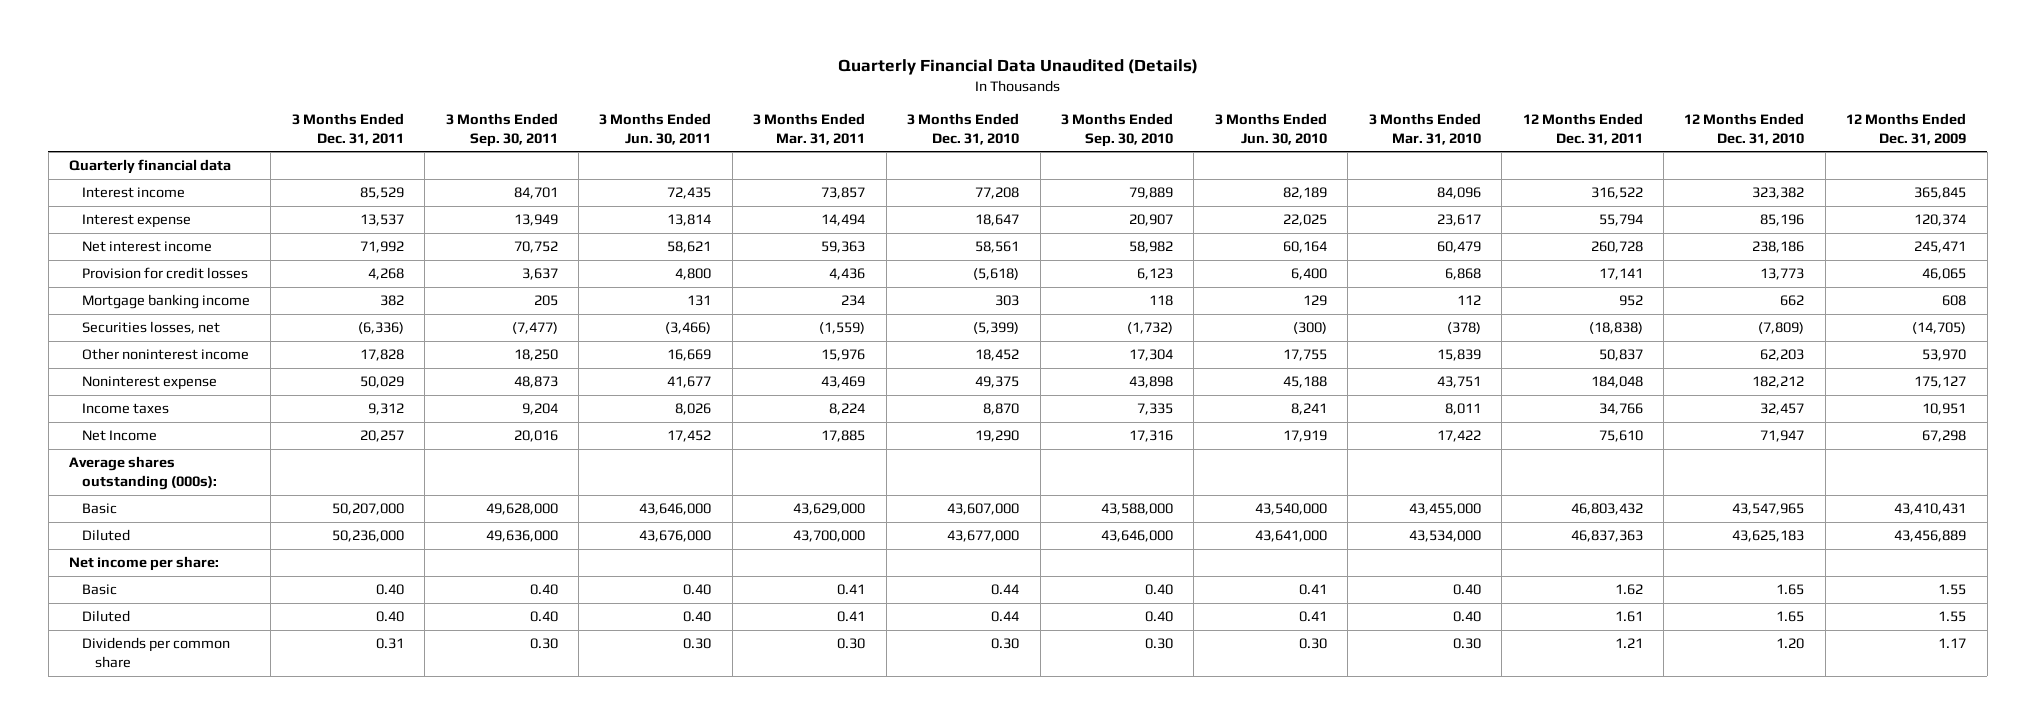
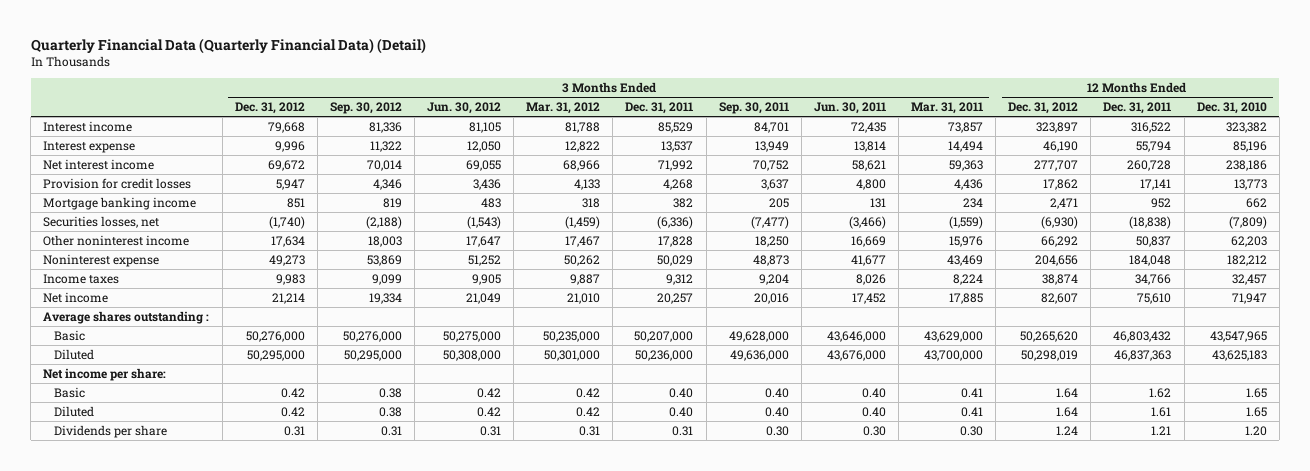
[837,58,1198,75] Quarterly Financial Data Unaudited (Details) -> [30,37,426,54] Quarterly Financial Data (Quarterly Financial Data) (Detail)
[907,112,1020,145] 3 Months Ended Dec. 31, 2010 -> none
[1061,112,1174,147] 3 Months Ended Sep. 30, 2010 -> none
[1214,112,1327,145] 3 Months Ended Jun. 30, 2010 -> none
[1368,112,1481,145] 3 Months Ended Mar. 31, 2010 -> none
[1846,112,1967,145] 12 Months Ended Dec. 31, 2009 -> none
none -> [234,101,305,114] Dec. 31, 2012
none -> [329,101,402,114] Sep. 30, 2012
none -> [427,101,502,114] Jun. 30, 2012
none -> [526,101,601,114] Mar. 31, 2012
none -> [1008,101,1079,114] Dec. 31, 2012
[69,159,232,175] Quarterly financial data -> none
[81,430,157,442] Net Income -> [43,291,109,303] Net income
[69,456,217,491] Average shares outstanding (000s): -> [43,310,210,324] Average shares outstanding :
[81,637,230,669] Dividends per common share -> [54,424,168,438] Dividends per share

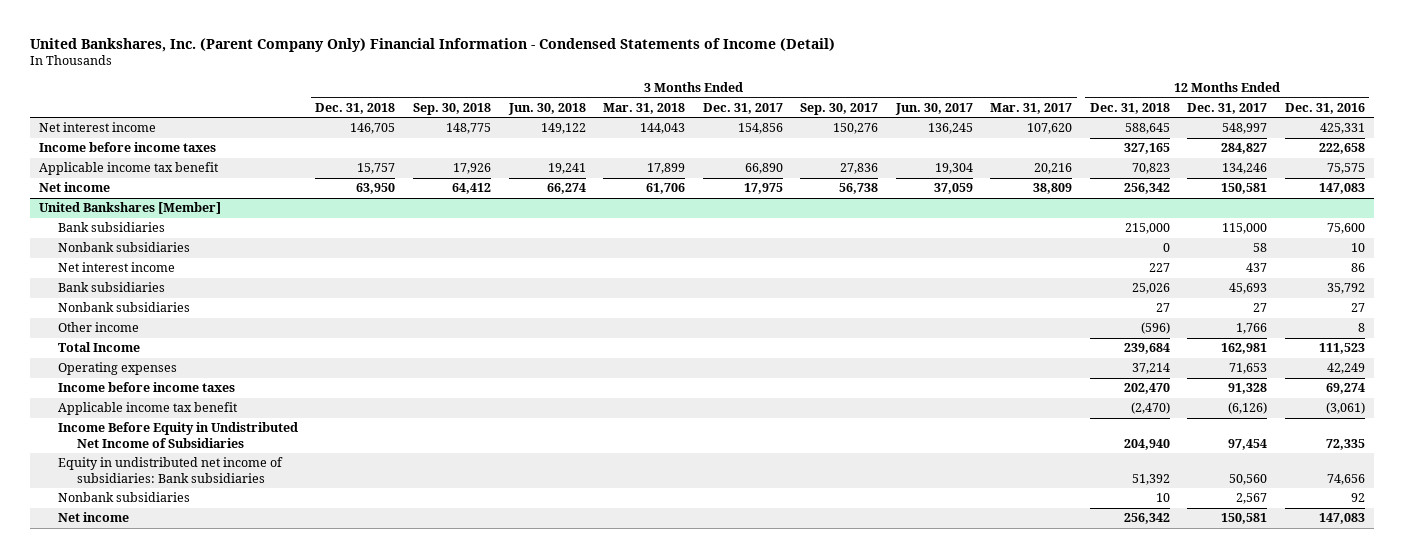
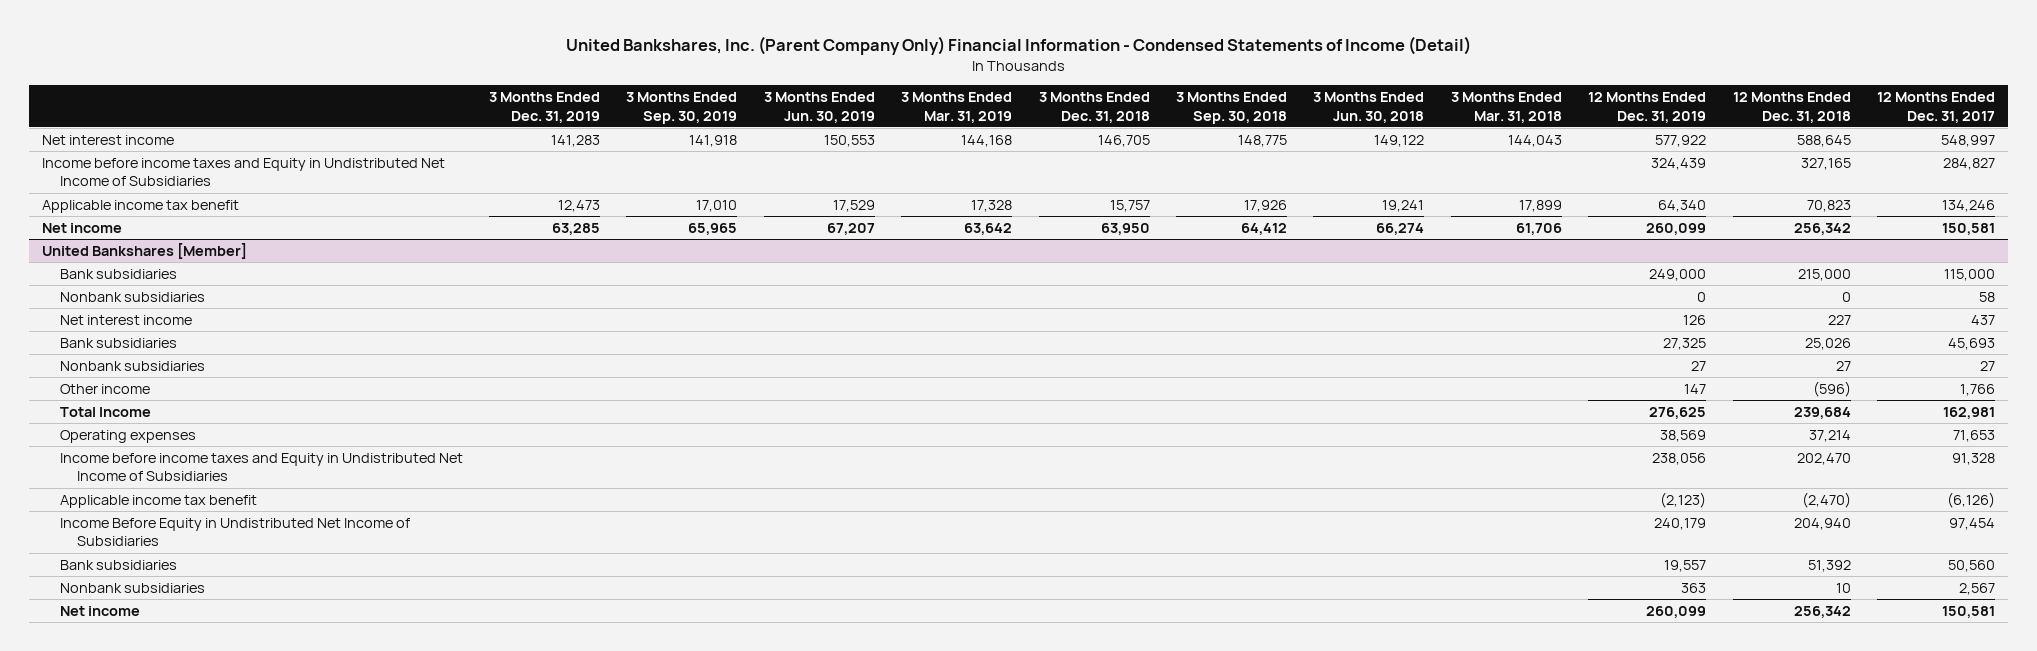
[702,102,783,114] Dec. 31, 2017 -> none
[800,102,879,115] Sep. 30, 2017 -> none
[894,102,973,115] Jun. 30, 2017 -> none
[990,102,1073,114] Mar. 31, 2017 -> none
[1284,102,1365,114] Dec. 31, 2016 -> none
none -> [489,91,601,123] 3 Months Ended Dec. 31, 2019
none -> [626,91,738,124] 3 Months Ended Sep. 30, 2019
none -> [763,91,875,123] 3 Months Ended Jun. 30, 2019
none -> [901,91,1013,123] 3 Months Ended Mar. 31, 2019
none -> [1588,91,1707,123] 12 Months Ended Dec. 31, 2019
[38,142,216,153] Income before income taxes -> [42,157,446,187] Income before income taxes and Equity in Undistributed Net Income of Subsidiaries
[57,382,235,393] Income before income taxes -> [59,452,463,482] Income before income taxes and Equity in Undistributed Net Income of Subsidiaries
[57,457,283,483] Equity in undistributed net income of subsidiaries: Bank subsidiaries -> [59,559,177,570] Bank subsidiaries

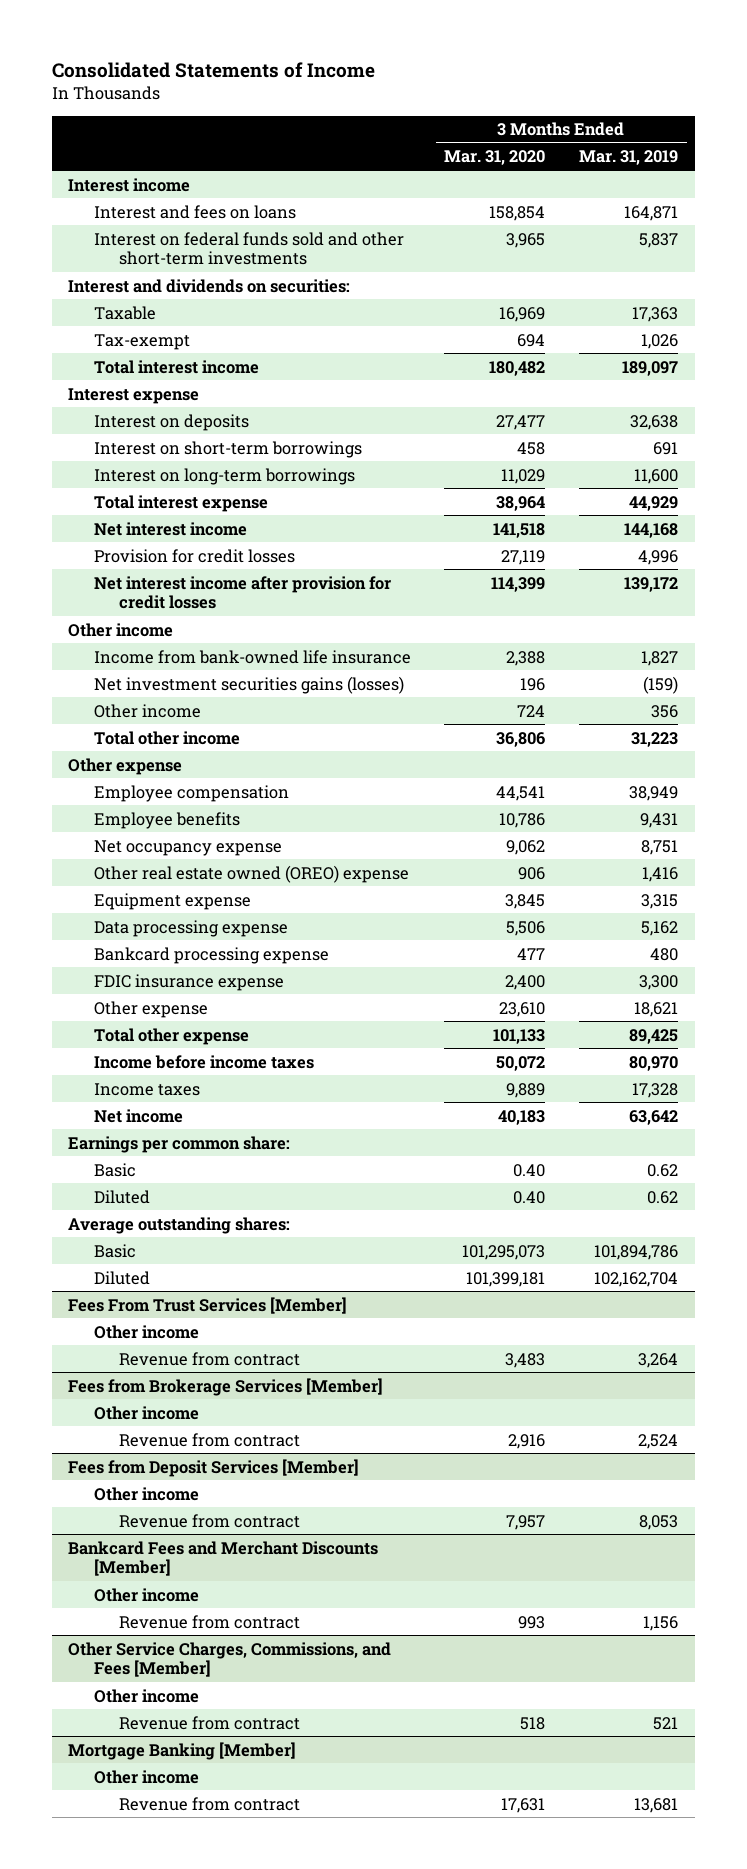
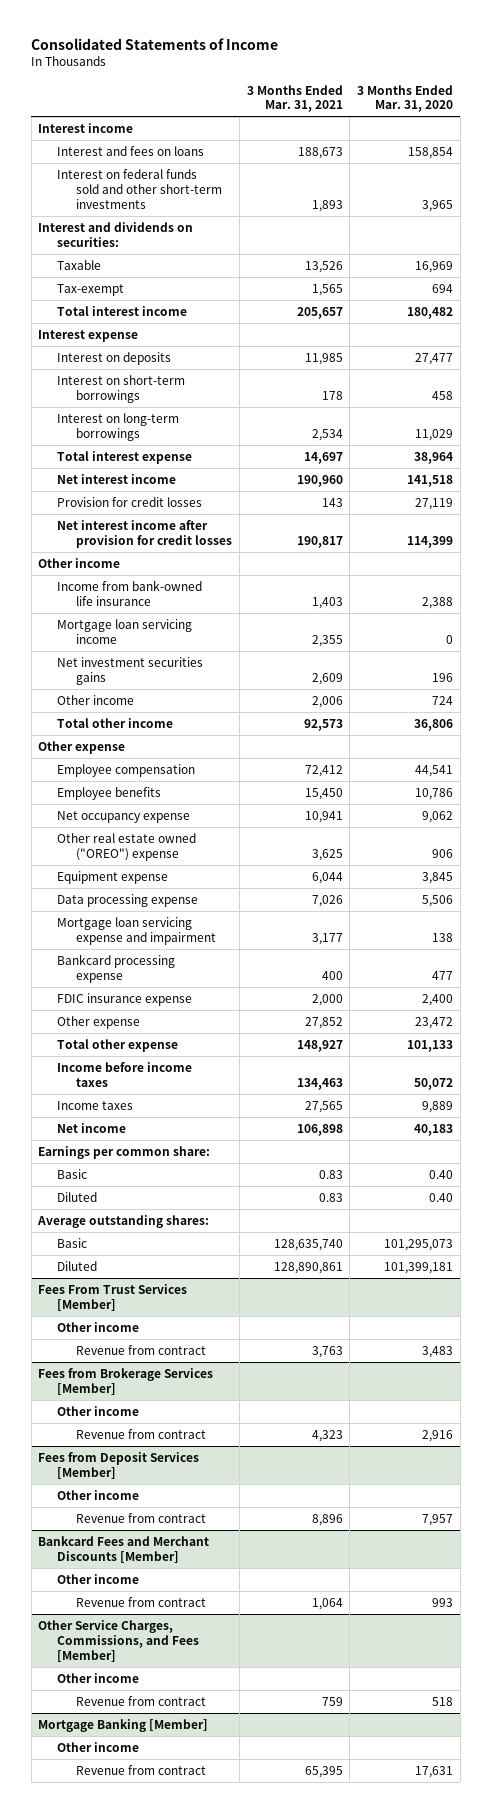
[579,150,679,166] Mar. 31, 2019 -> none
none -> [246,84,343,113] 3 Months Ended Mar. 31, 2021
none -> [57,618,193,644] Mortgage loan servicing income
[93,675,404,694] Net investment securities gains (losses) -> [57,656,204,685] Net investment securities gains
[93,864,409,883] Other real estate owned (OREO) expense -> [57,832,197,861] Other real estate owned ("OREO") expense
none -> [57,916,217,945] Mortgage loan servicing expense and impairment
[499,1001,546,1017] 23,610 -> [414,1016,453,1029] 23,472

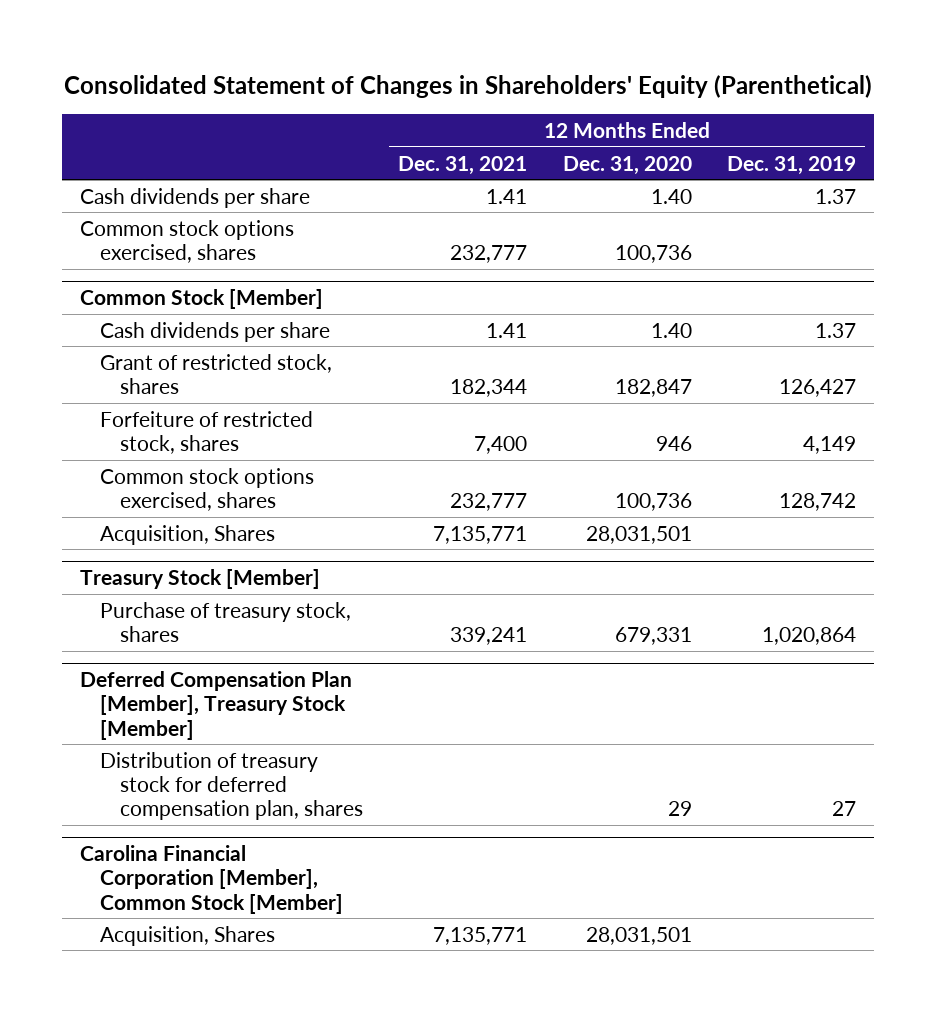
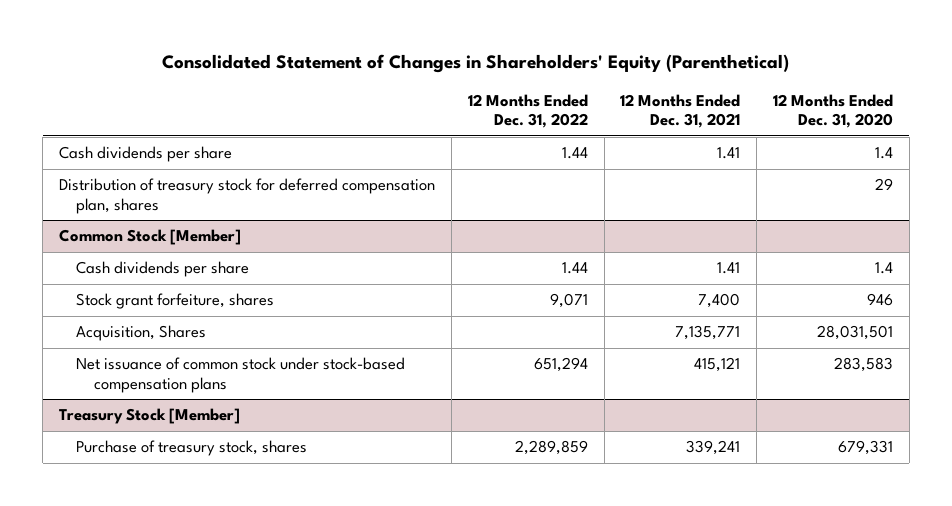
[727,155,857,175] Dec. 31, 2019 -> none
none -> [467,93,588,129] 12 Months Ended Dec. 31, 2022
[79,219,294,264] Common stock options exercised, shares -> none
[650,188,692,204] 1.40 -> [875,147,894,160] 1.4
none -> [59,178,436,214] Distribution of treasury stock for deferred compensation plan, shares
[99,353,332,395] Grant of restricted stock, shares -> none
[99,467,314,512] Common stock options exercised, shares -> none
[650,322,692,338] 1.40 -> [875,262,894,275] 1.4
[99,410,313,455] Forfeiture of restricted stock, shares -> [76,293,275,310] Stock grant forfeiture, shares
none -> [76,357,406,393] Net issuance of common stock under stock-based compensation plans
[79,670,352,740] Deferred Compensation Plan [Member], Treasury Stock [Member] -> none
[99,751,363,821] Distribution of treasury stock for deferred compensation plan, shares -> none
[79,844,343,914] Carolina Financial Corporation [Member], Common Stock [Member] -> none
[99,925,275,946] Acquisition, Shares -> none

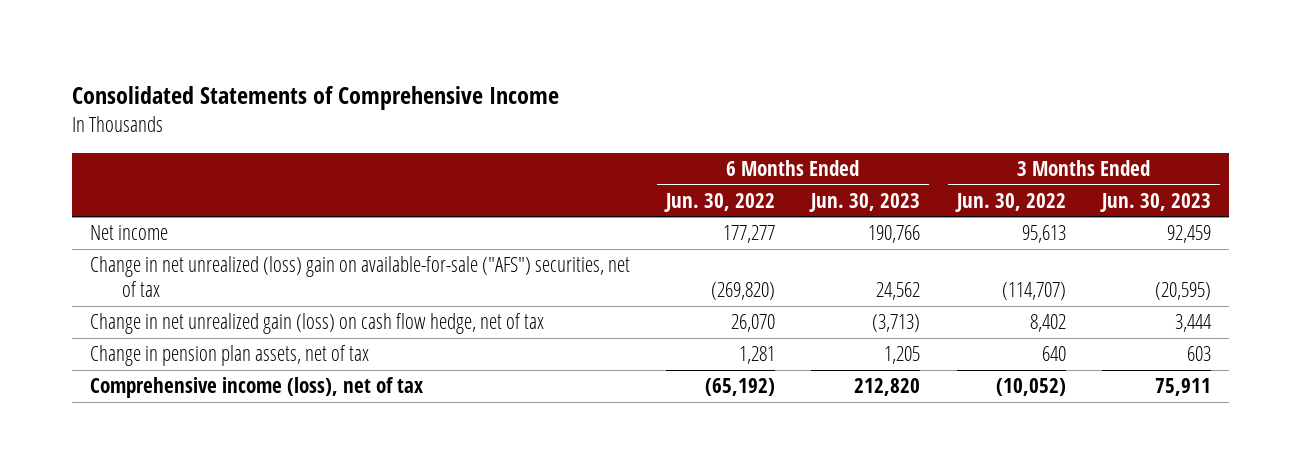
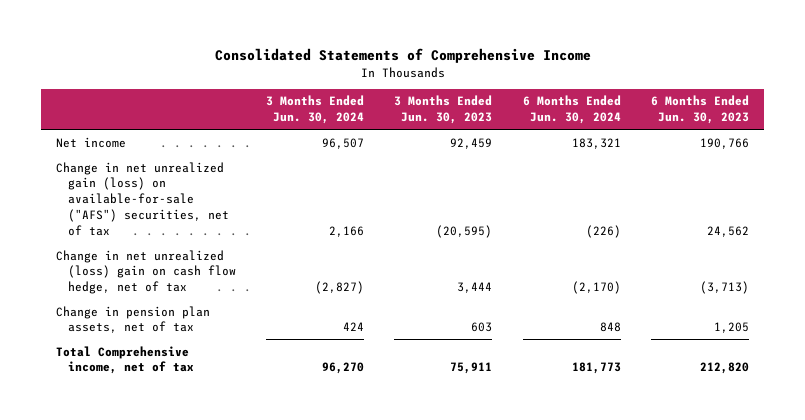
[664,192,776,212] Jun. 30, 2022 -> none
[954,192,1066,212] Jun. 30, 2022 -> none
none -> [266,95,365,125] 3 Months Ended Jun. 30, 2024
none -> [522,95,621,125] 6 Months Ended Jun. 30, 2024
[90,256,631,298] Change in net unrealized (loss) gain on available-for-sale ("AFS") securities, net of tax -> [56,161,229,236] Change in net unrealized gain (loss) on available-for-sale ("AFS") securities, net of tax
[90,313,545,335] Change in net unrealized gain (loss) on cash flow hedge, net of tax -> [56,249,236,295] Change in net unrealized (loss) gain on cash flow hedge, net of tax
[90,377,424,399] Comprehensive income (loss), net of tax -> [56,345,194,375] Total Comprehensive income, net of tax

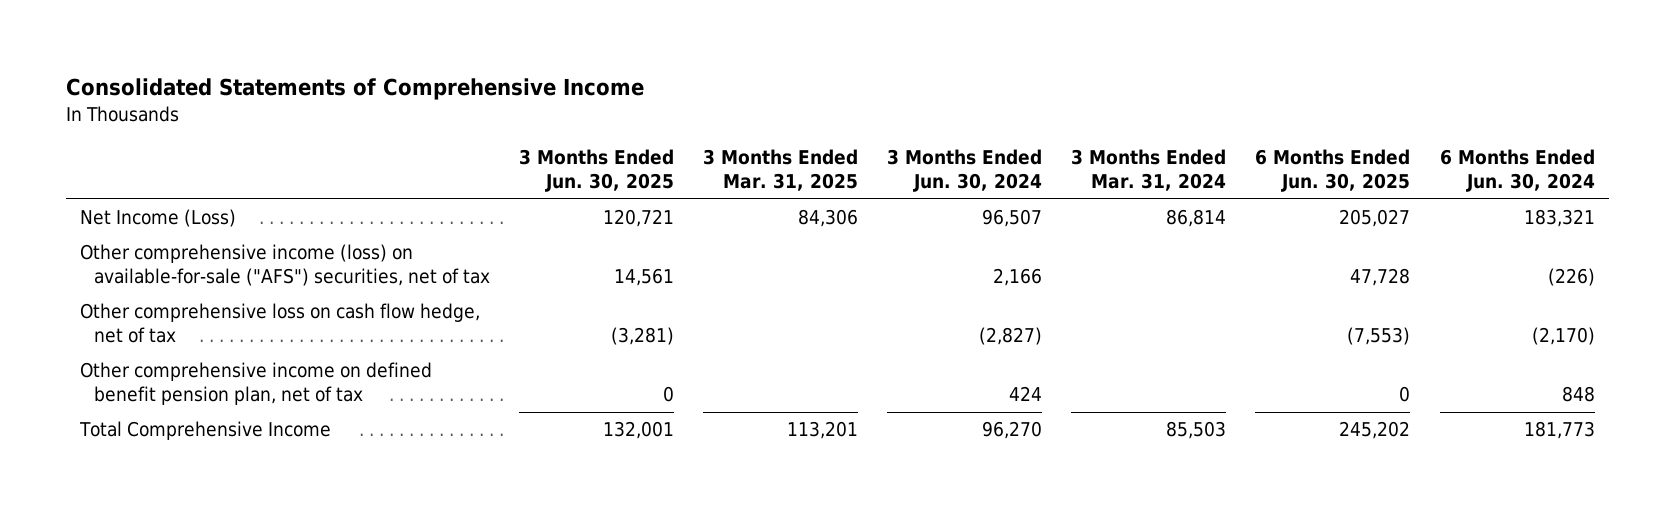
[394,95,493,125] 3 Months Ended Jun. 30, 2023 -> none
[651,95,750,125] 6 Months Ended Jun. 30, 2023 -> none
none -> [519,149,675,192] 3 Months Ended Jun. 30, 2025
none -> [703,149,859,191] 3 Months Ended Mar. 31, 2025
none -> [1071,149,1227,191] 3 Months Ended Mar. 31, 2024
none -> [1255,149,1411,192] 6 Months Ended Jun. 30, 2025
[56,136,127,148] Net income -> [80,209,237,228] Net Income (Loss)
[56,161,229,236] Change in net unrealized gain (loss) on available-for-sale ("AFS") securities, net of tax -> [80,244,490,287] Other comprehensive income (loss) on available-for-sale ("AFS") securities, net of tax
[56,249,236,295] Change in net unrealized (loss) gain on cash flow hedge, net of tax -> [80,303,481,344] Other comprehensive loss on cash flow hedge, net of tax
[56,305,211,334] Change in pension plan assets, net of tax -> [80,362,433,406] Other comprehensive income on defined benefit pension plan, net of tax
[56,345,194,375] Total Comprehensive income, net of tax -> [79,421,332,441] Total Comprehensive Income

